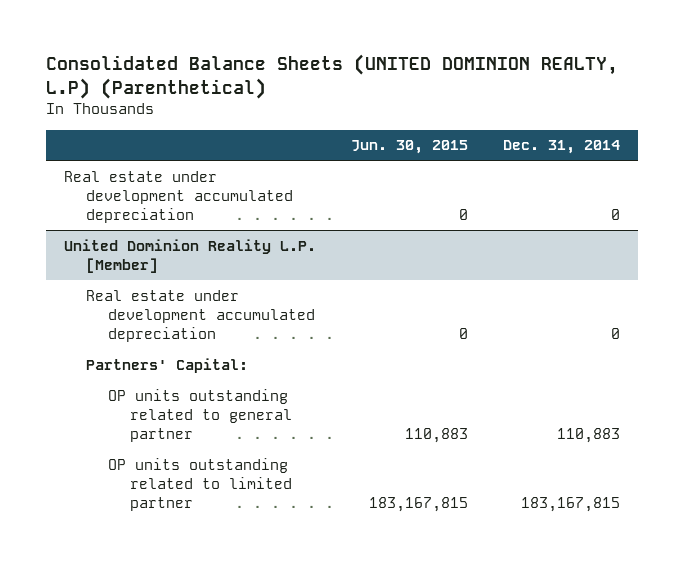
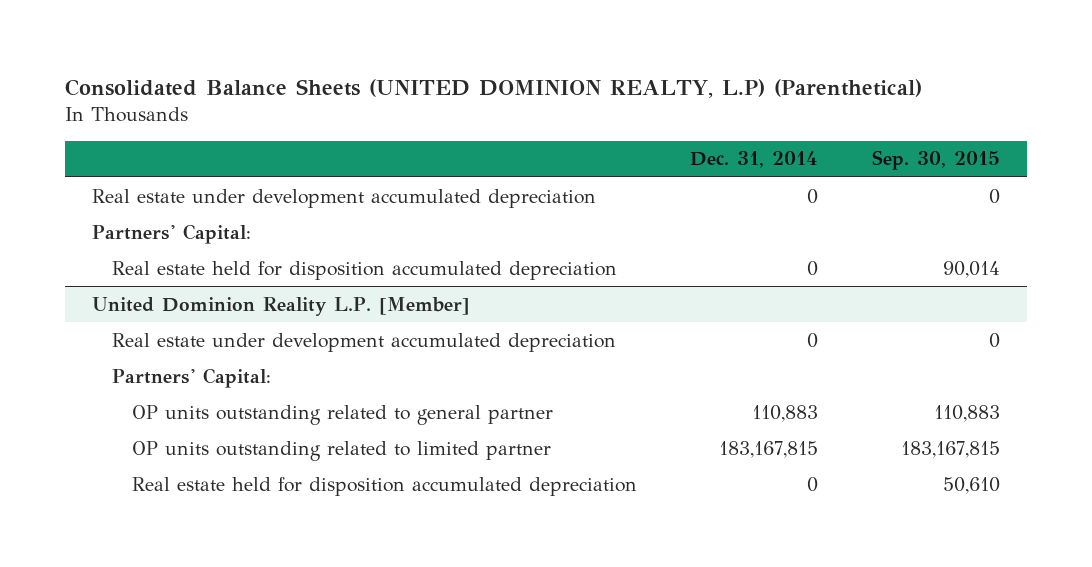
[351,140,469,155] Jun. 30, 2015 -> none
none -> [871,150,1000,171] Sep. 30, 2015
none -> [91,223,251,244] Partners' Capital:
none -> [112,260,618,280] Real estate held for disposition accumulated depreciation
none -> [132,476,638,496] Real estate held for disposition accumulated depreciation

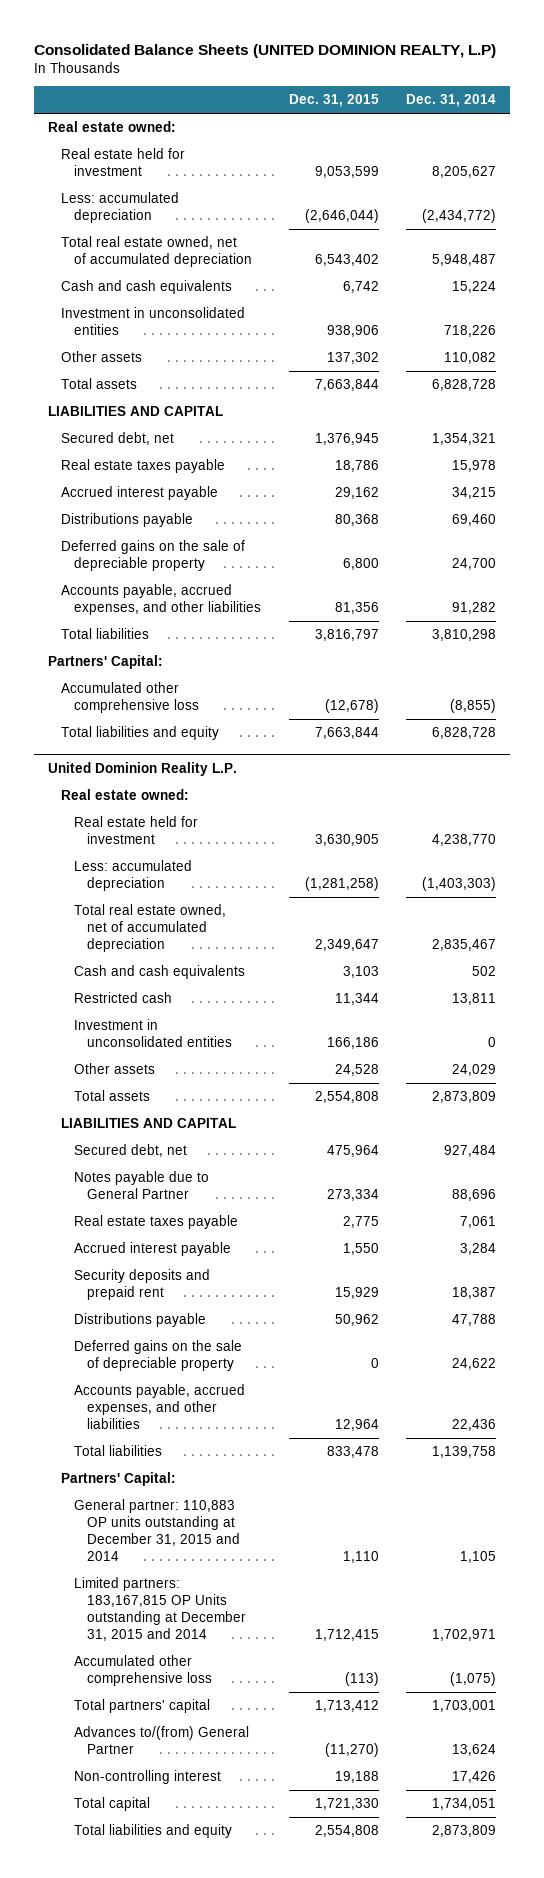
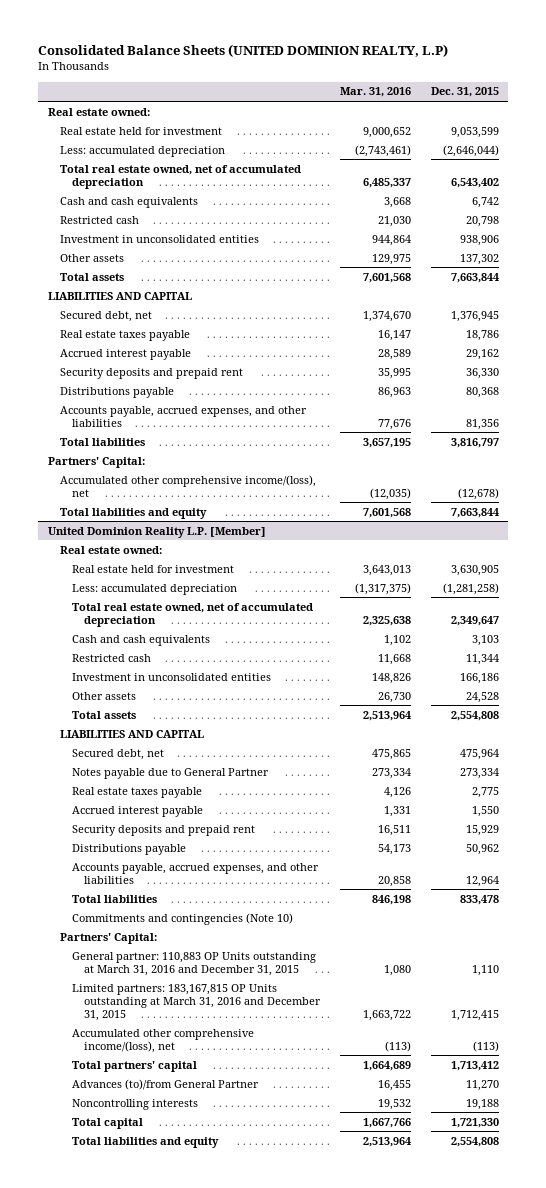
[406,94,497,108] Dec. 31, 2014 -> none
none -> [339,87,411,98] Mar. 31, 2016
none -> [59,215,139,224] Restricted cash
none -> [59,367,243,379] Security deposits and prepaid rent
[61,540,246,572] Deferred gains on the sale of depreciable property -> none
[61,682,200,714] Accumulated other comprehensive loss -> [59,474,316,497] Accumulated other comprehensive income/(loss), net
[48,761,238,776] United Dominion Reality L.P. -> [47,526,266,538] United Dominion Reality L.P. [Member]
[74,1340,243,1372] Deferred gains on the sale of depreciable property -> none
none -> [72,912,294,925] Commitments and contingencies (Note 10)
[74,1499,241,1561] General partner: 110,883 OP units outstanding at December 31, 2015 and 2014 -> [72,951,317,976] General partner: 110,883 OP Units outstanding at March 31, 2016 and December 31, 2015
[74,1577,247,1641] Limited partners: 183,167,815 OP Units outstanding at December 31, 2015 and 2014 -> [72,983,322,1021] Limited partners: 183,167,815 OP Units outstanding at March 31, 2016 and December 31, 2015
[74,1655,213,1687] Accumulated other comprehensive loss -> [72,1028,255,1053] Accumulated other comprehensive income/(loss), net
[74,1726,250,1755] Advances to/(from) General Partner -> [72,1078,260,1090] Advances (to)/from General Partner
[324,1743,379,1758] (11,270) -> [465,1079,499,1091] 11,270
[74,1770,222,1785] Non-controlling interest -> [72,1098,199,1110] Noncontrolling interests

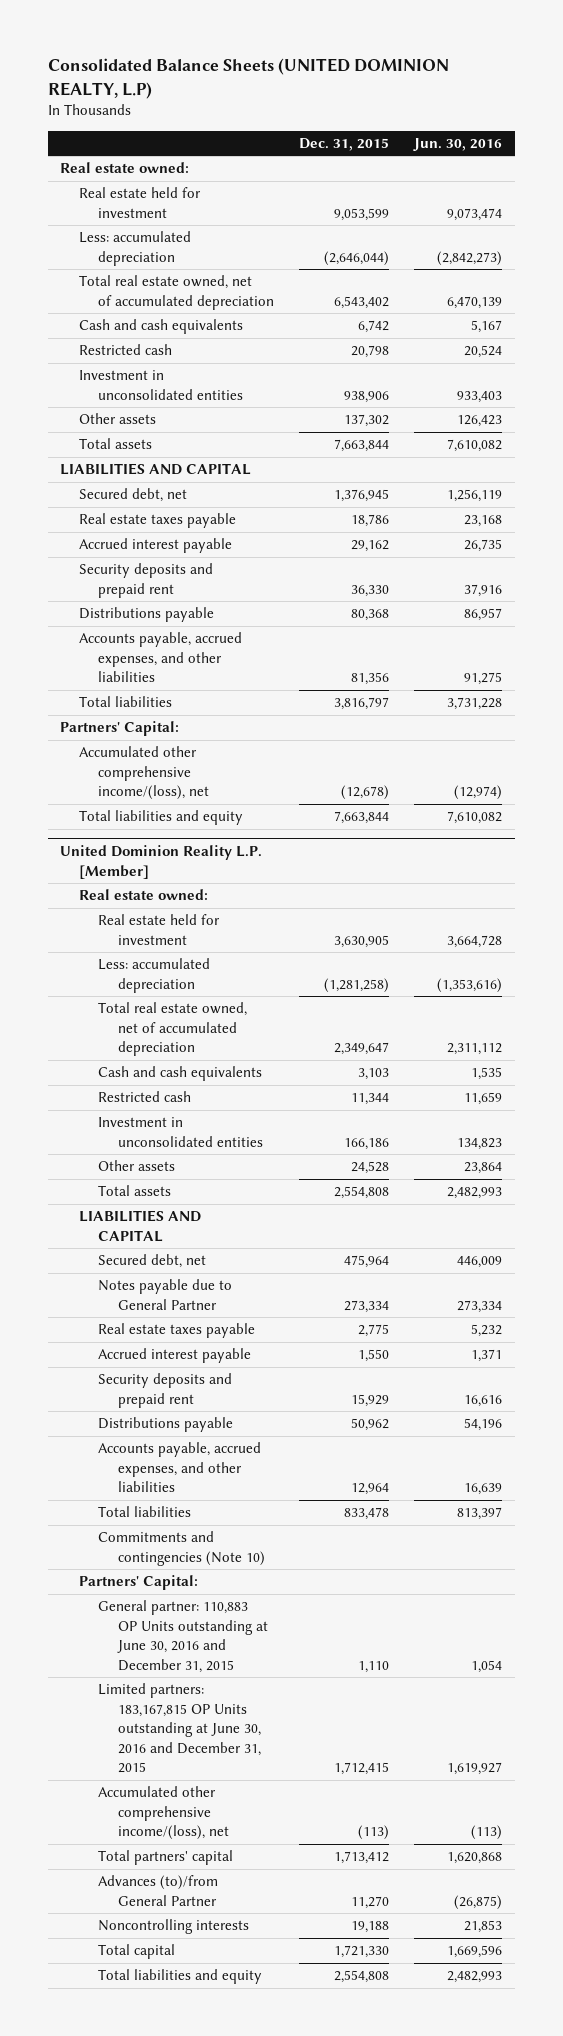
[339,87,411,98] Mar. 31, 2016 -> none
none -> [413,137,503,151] Jun. 30, 2016
[72,951,317,976] General partner: 110,883 OP Units outstanding at March 31, 2016 and December 31, 2015 -> [98,1600,268,1673] General partner: 110,883 OP Units outstanding at June 30, 2016 and December 31, 2015
[72,983,322,1021] Limited partners: 183,167,815 OP Units outstanding at March 31, 2016 and December 31, 2015 -> [98,1683,261,1774] Limited partners: 183,167,815 OP Units outstanding at June 30, 2016 and December 31, 2015

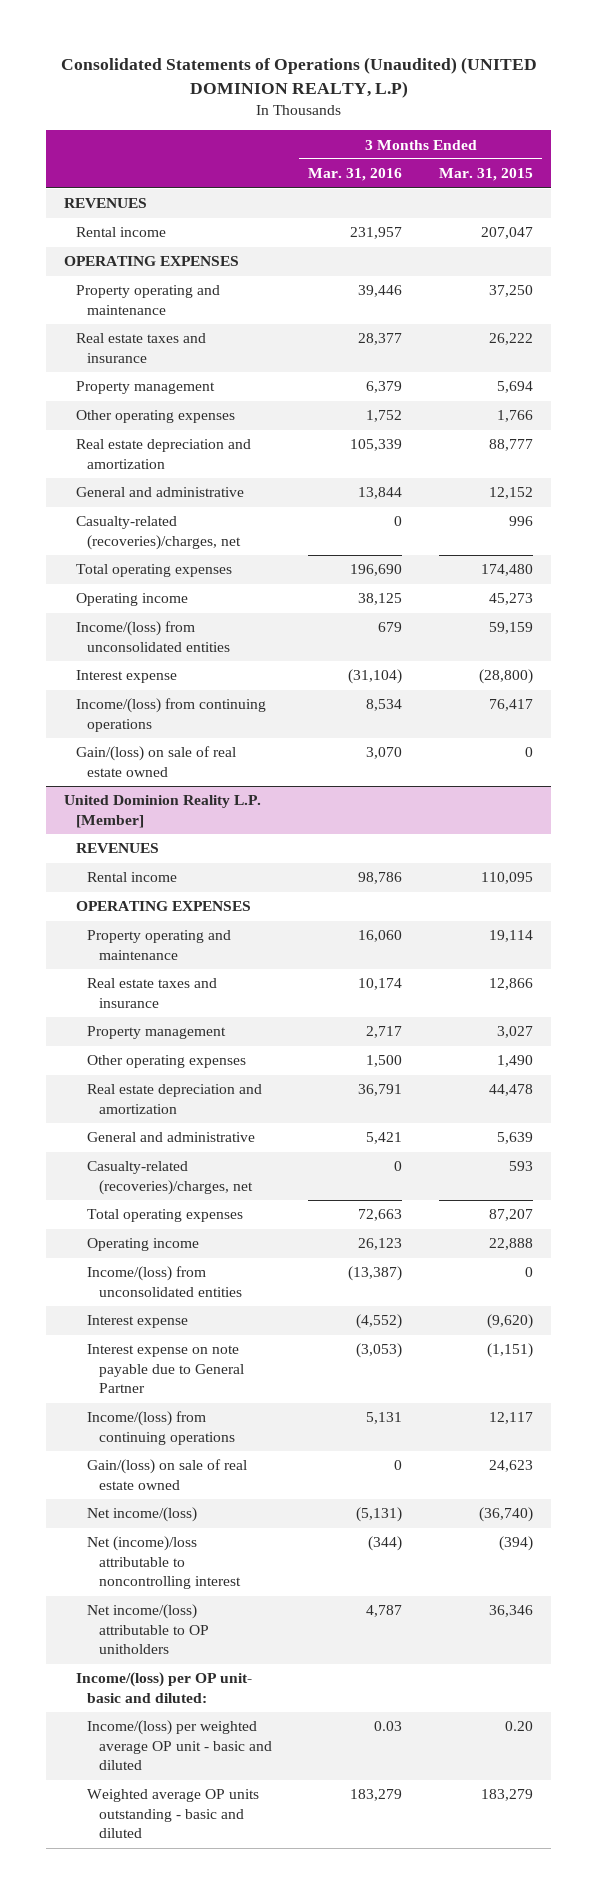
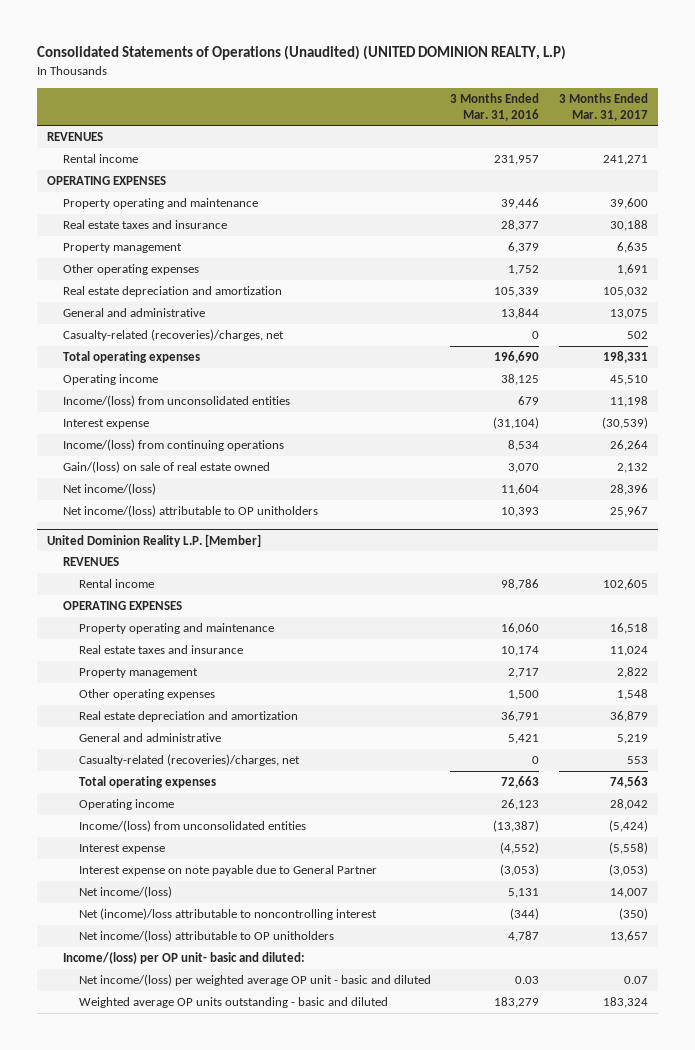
[439,168,534,182] Mar. 31, 2015 -> none
none -> [558,93,648,121] 3 Months Ended Mar. 31, 2017
none -> [62,483,156,496] Net income/(loss)
none -> [62,505,318,518] Net income/(loss) attributable to OP unitholders
[87,1411,235,1445] Income/(loss) from continuing operations -> none
[87,1459,248,1490] Gain/(loss) on sale of real estate owned -> none
[356,1507,403,1523] (5,131) -> [508,888,540,899] 5,131
[87,1720,272,1771] Income/(loss) per weighted average OP unit - basic and diluted -> [78,974,431,987] Net income/(loss) per weighted average OP unit - basic and diluted

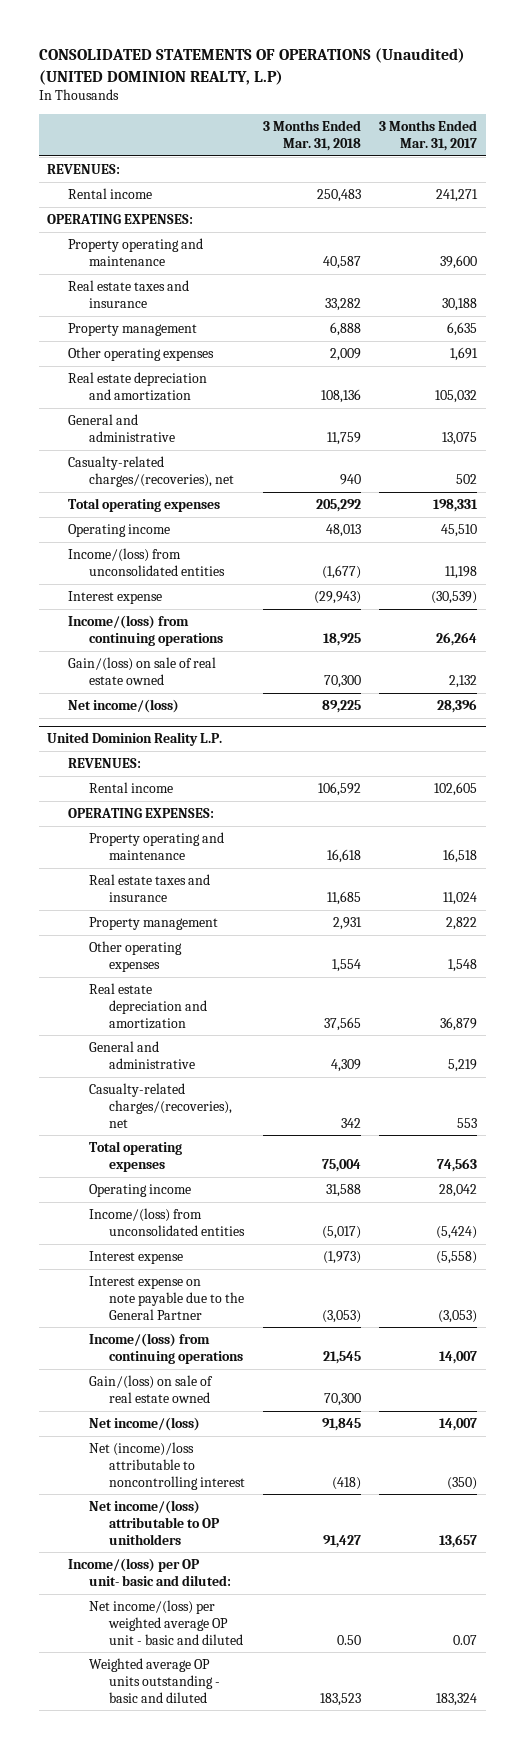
[36,45,566,61] Consolidated Statements of Operations (Unaudited) (UNITED DOMINION REALTY, L.P) -> [38,48,465,85] CONSOLIDATED STATEMENTS OF OPERATIONS (Unaudited) (UNITED DOMINION REALTY, L.P)
[450,93,540,121] 3 Months Ended Mar. 31, 2016 -> none
none -> [263,120,362,152] 3 Months Ended Mar. 31, 2018
[46,132,103,142] REVENUES -> [47,164,121,175] REVENUES:
[46,176,166,186] OPERATING EXPENSES -> [47,214,194,225] OPERATING EXPENSES:
[62,329,284,342] Casualty-related (recoveries)/charges, net -> [68,456,234,487] Casualty-related charges/(recoveries), net
[62,505,318,518] Net income/(loss) attributable to OP unitholders -> none
[46,533,261,547] United Dominion Reality L.P. [Member] -> [47,732,223,747] United Dominion Reality L.P.
[62,557,119,567] REVENUES -> [68,758,142,769] REVENUES:
[62,601,182,611] OPERATING EXPENSES -> [68,808,215,819] OPERATING EXPENSES:
[78,754,300,767] Casualty-related (recoveries)/charges, net -> [88,1083,233,1128] Casualty-related charges/(recoveries), net
[78,865,377,877] Interest expense on note payable due to General Partner -> [88,1276,245,1320] Interest expense on note payable due to the General Partner
none -> [88,1333,244,1364] Income/(loss) from continuing operations
none -> [88,1375,213,1403] Gain/(loss) on sale of real estate owned

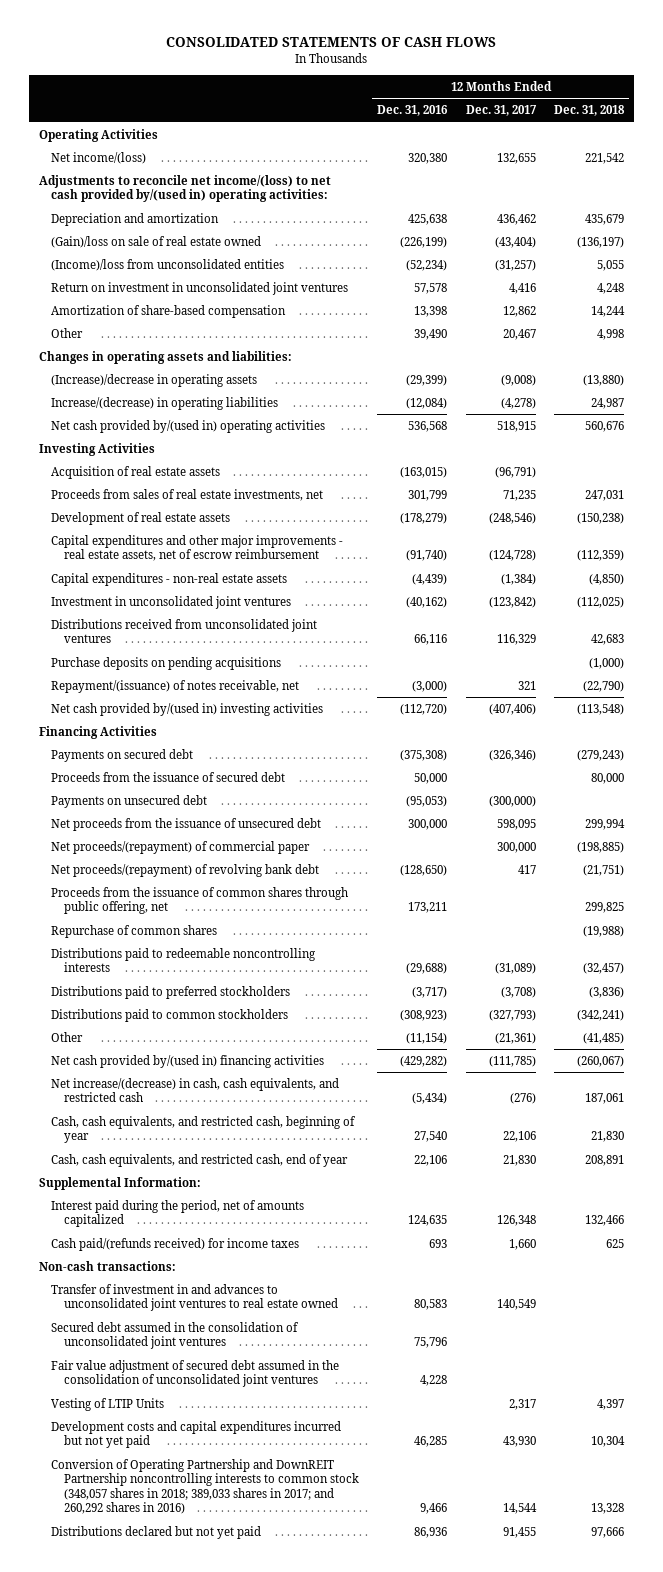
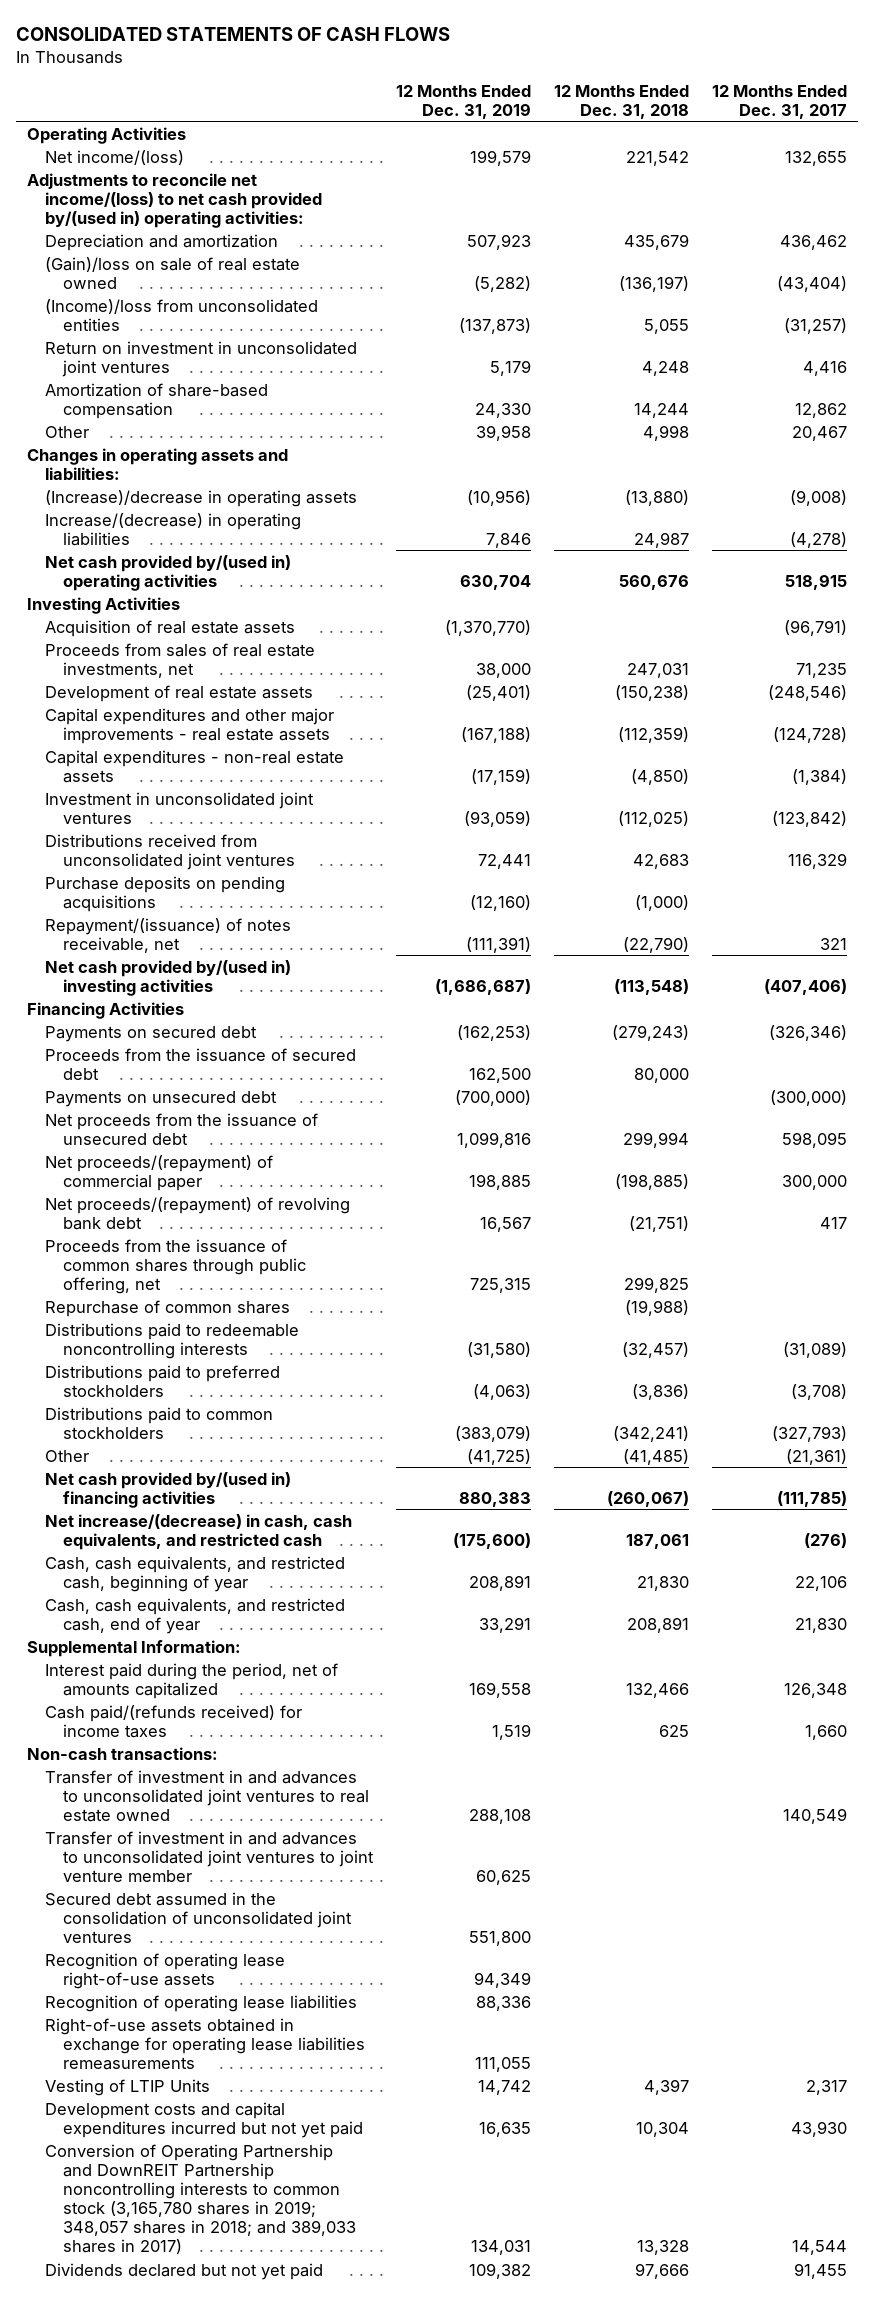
[377,105,449,117] Dec. 31, 2016 -> none
none -> [395,84,531,119] 12 Months Ended Dec. 31, 2019
[51,534,344,562] Capital expenditures and other major improvements - real estate assets, net of escrow reimbursement -> [45,707,335,744] Capital expenditures and other major improvements - real estate assets
none -> [45,1830,374,1882] Transfer of investment in and advances to unconsolidated joint ventures to joint venture member
[51,1359,340,1388] Fair value adjustment of secured debt assumed in the consolidation of unconsolidated joint ventures -> none
none -> [45,1952,286,1989] Recognition of operating lease right-of-use assets
none -> [45,1994,358,2012] Recognition of operating lease liabilities
none -> [45,2017,365,2070] Right-of-use assets obtained in exchange for operating lease liabilities remeasurements
[51,1458,359,1515] Conversion of Operating Partnership and DownREIT Partnership noncontrolling interests to common stock (348,057 shares in 2018; 389,033 shares in 2017; and 260,292 shares in 2016) -> [45,2143,356,2254] Conversion of Operating Partnership and DownREIT Partnership noncontrolling interests to common stock (3,165,780 shares in 2019; 348,057 shares in 2018; and 389,033 shares in 2017)
[51,1525,262,1539] Distributions declared but not yet paid -> [45,2262,324,2280] Dividends declared but not yet paid

